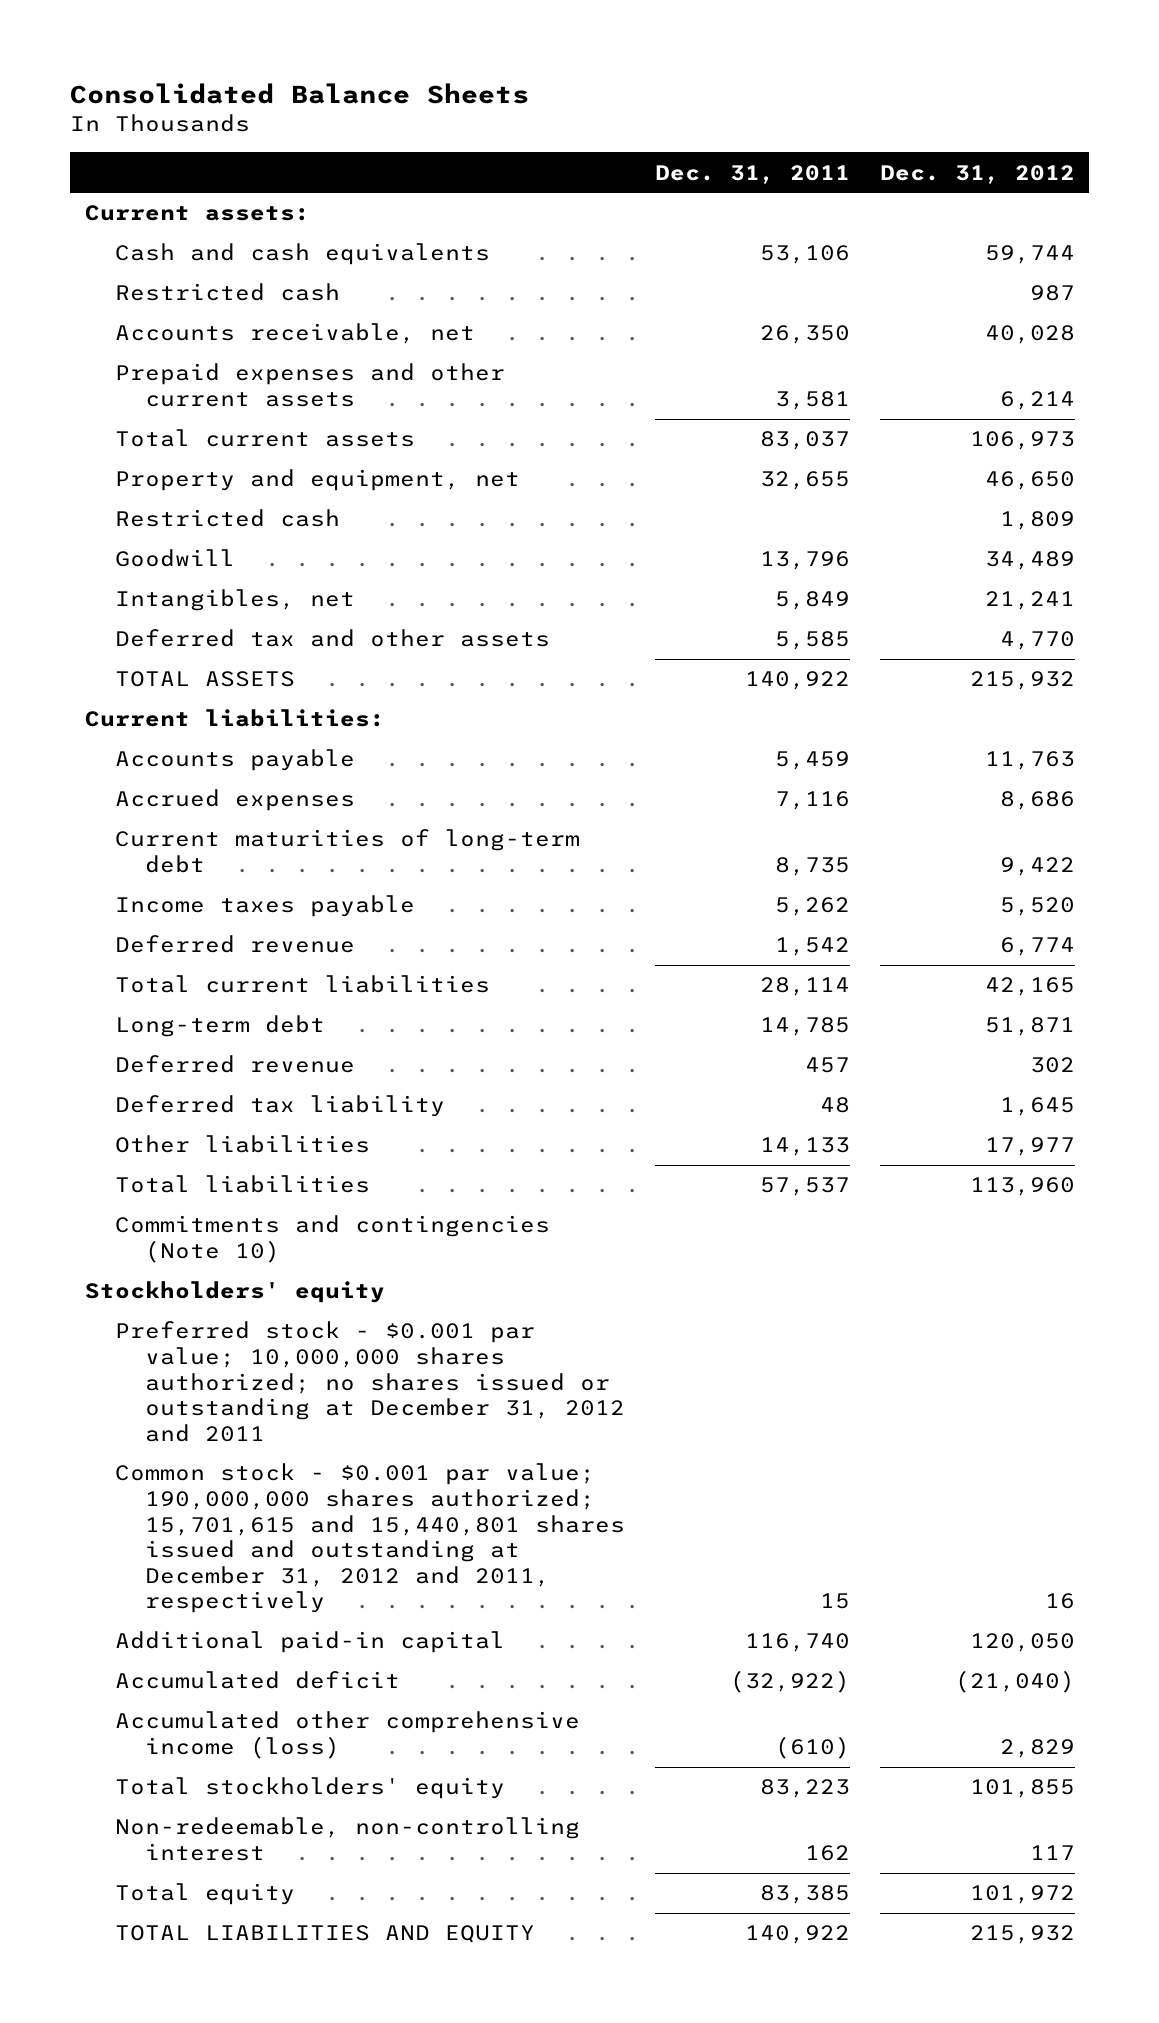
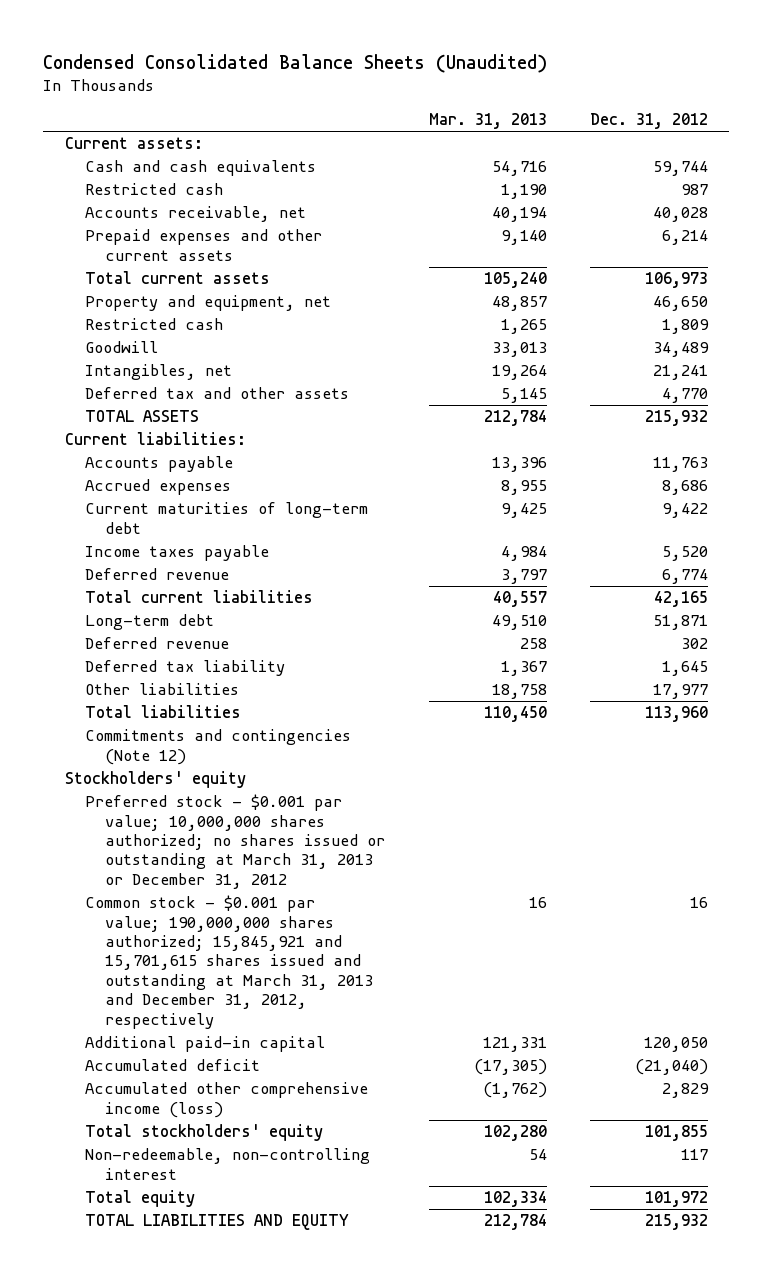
[69,82,529,104] Consolidated Balance Sheets -> [43,54,548,74] Condensed Consolidated Balance Sheets (Unaudited)
[654,164,850,184] Dec. 31, 2011 -> none
none -> [428,113,547,130] Mar. 31, 2013
[114,1215,550,1264] Commitments and contingencies (Note 10) -> [85,729,352,765] Commitments and contingencies (Note 12)
[114,1321,626,1442] Preferred stock - $0.001 par value; 10,000,000 shares authorized; no shares issued or outstanding at December 31, 2012 and 2011 -> [85,794,386,889] Preferred stock - $0.001 par value; 10,000,000 shares authorized; no shares issued or outstanding at March 31, 2013 or December 31, 2012
[114,1463,626,1614] Common stock - $0.001 par value; 190,000,000 shares authorized; 15,701,615 and 15,440,801 shares issued and outstanding at December 31, 2012 and 2011, respectively -> [85,895,374,1029] Common stock - $0.001 par value; 190,000,000 shares authorized; 15,845,921 and 15,701,615 shares issued and outstanding at March 31, 2013 and December 31, 2012, respectively

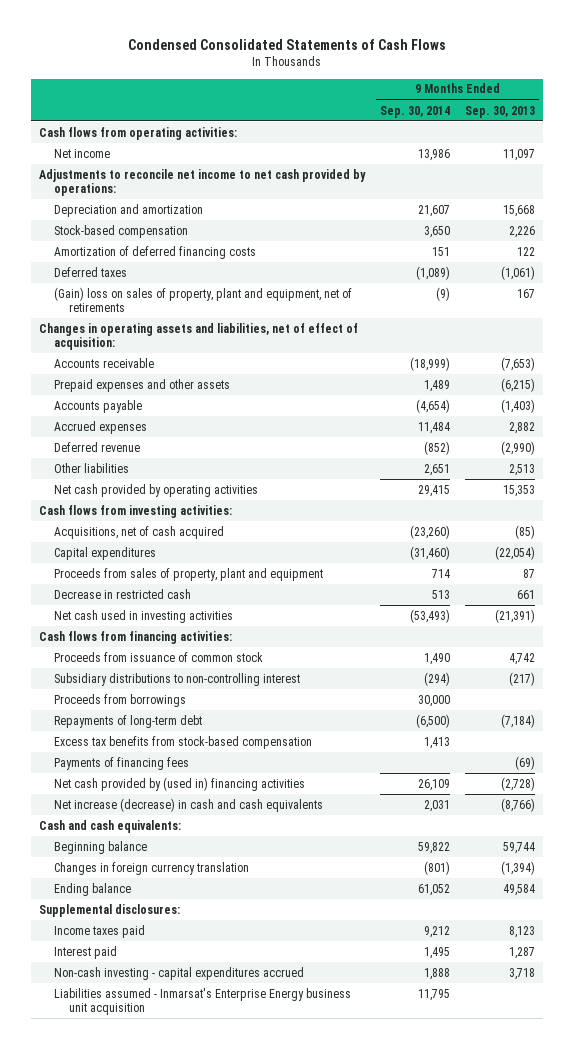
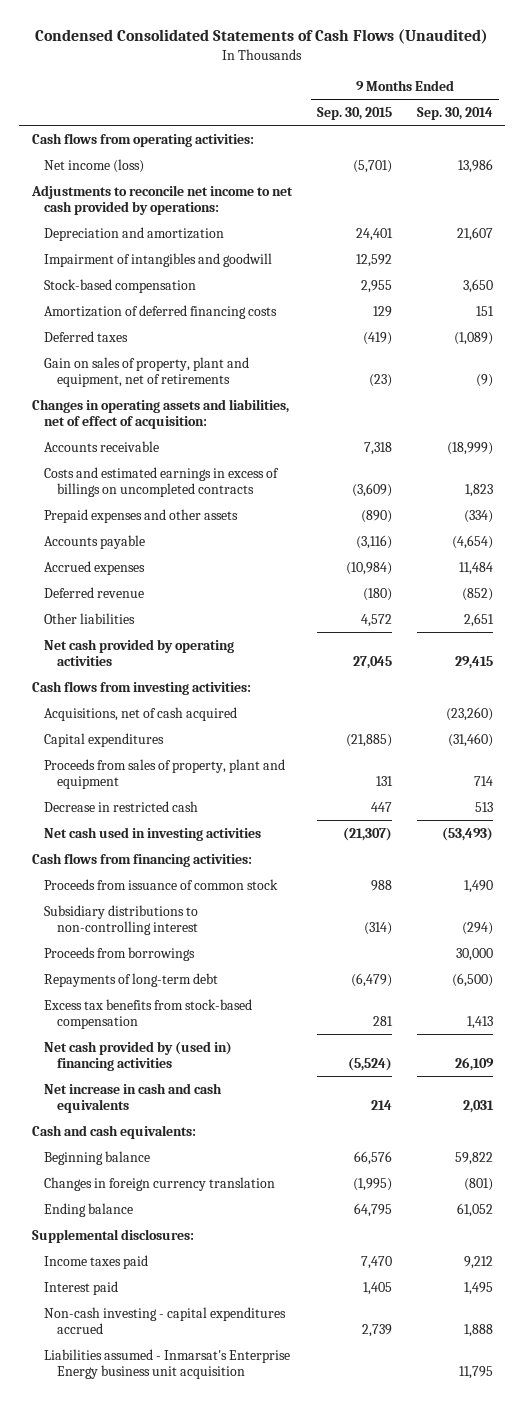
[127,39,446,51] Condensed Consolidated Statements of Cash Flows -> [35,29,489,45] Condensed Consolidated Statements of Cash Flows (Unaudited)
[465,105,536,118] Sep. 30, 2013 -> none
none -> [316,106,392,120] Sep. 30, 2015
[53,148,110,158] Net income -> [44,158,145,173] Net income (loss)
none -> [44,252,273,267] Impairment of intangibles and goodwill
[53,286,352,312] (Gain) loss on sales of property, plant and equipment, net of retirements -> [44,356,250,387] Gain on sales of property, plant and equipment, net of retirements
none -> [44,466,280,497] Costs and estimated earnings in excess of billings on uncompleted contracts
[423,379,450,392] 1,489 -> [463,509,493,523] (334)
[53,756,189,770] Payments of financing fees -> none
[53,797,323,812] Net increase (decrease) in cash and cash equivalents -> [44,1082,223,1113] Net increase in cash and cash equivalents

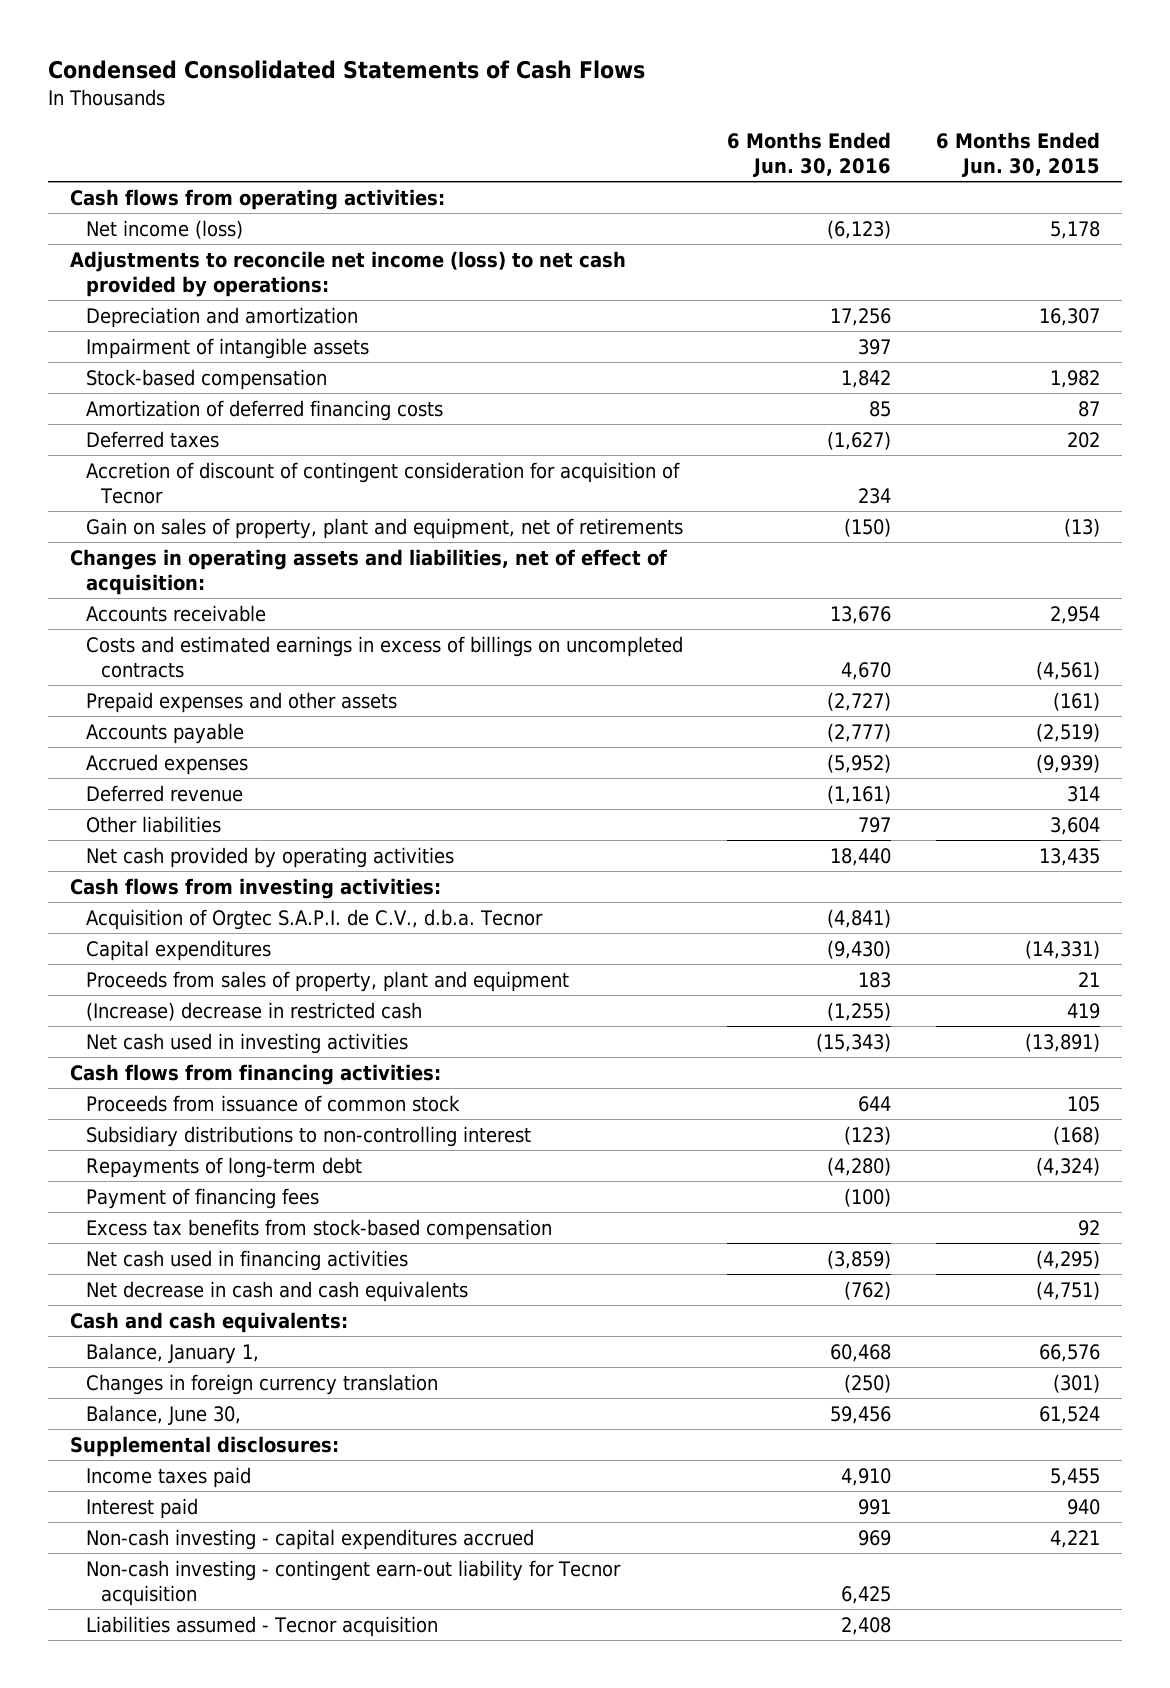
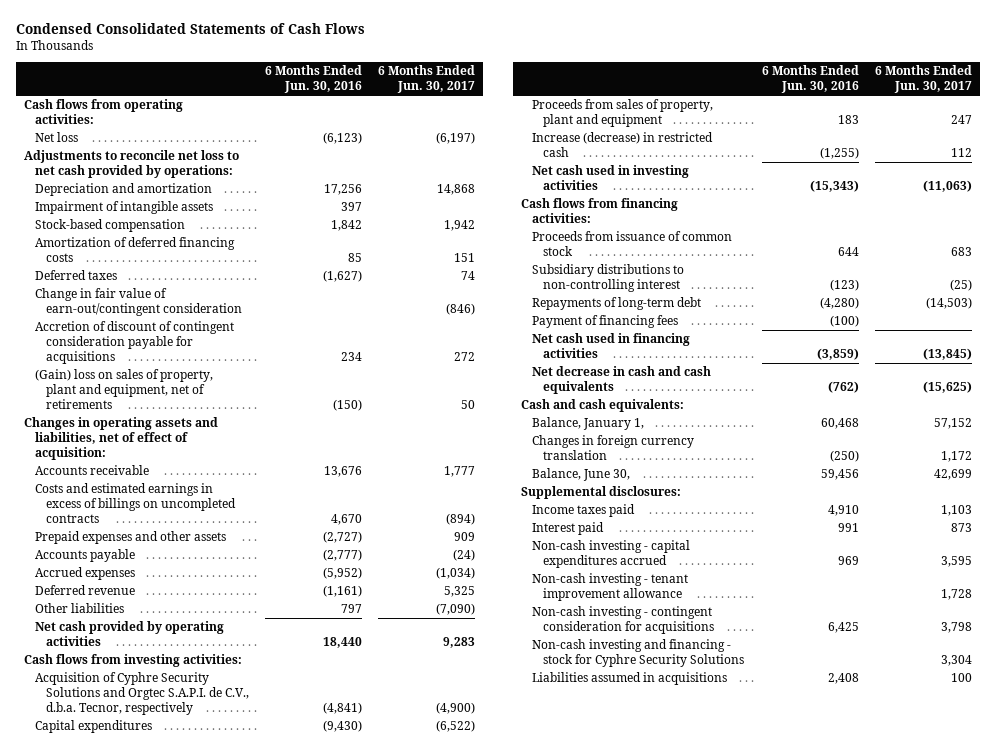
[936,131,1101,177] 6 Months Ended Jun. 30, 2015 -> none
none -> [378,65,476,94] 6 Months Ended Jun. 30, 2017
[85,219,243,239] Net income (loss) -> [34,132,78,143] Net loss
[70,250,627,298] Adjustments to reconcile net income (loss) to net cash provided by operations: -> [23,150,239,179] Adjustments to reconcile net loss to net cash provided by operations:
none -> [34,288,242,317] Change in fair value of earn-out/contingent consideration
[85,461,680,505] Accretion of discount of contingent consideration for acquisition of Tecnor -> [34,321,234,365] Accretion of discount of contingent consideration payable for acquisitions
[85,517,683,539] Gain on sales of property, plant and equipment, net of retirements -> [34,369,213,410] (Gain) loss on sales of property, plant and equipment, net of retirements
[85,908,543,930] Acquisition of Orgtec S.A.P.I. de C.V., d.b.a. Tecnor -> [34,672,249,716] Acquisition of Cyphre Security Solutions and Orgtec S.A.P.I. de C.V., d.b.a. Tecnor, respectively
[85,1001,422,1021] (Increase) decrease in restricted cash -> [531,132,713,158] Increase (decrease) in restricted cash
[85,1218,552,1240] Excess tax benefits from stock-based compensation -> none
none -> [531,573,688,602] Non-cash investing - tenant improvement allowance
[85,1559,621,1607] Non-cash investing - contingent earn-out liability for Tecnor acquisition -> [531,606,714,635] Non-cash investing - contingent consideration for acquisitions
none -> [531,639,744,668] Non-cash investing and financing - stock for Cyphre Security Solutions
[85,1615,438,1637] Liabilities assumed - Tecnor acquisition -> [531,672,727,686] Liabilities assumed in acquisitions

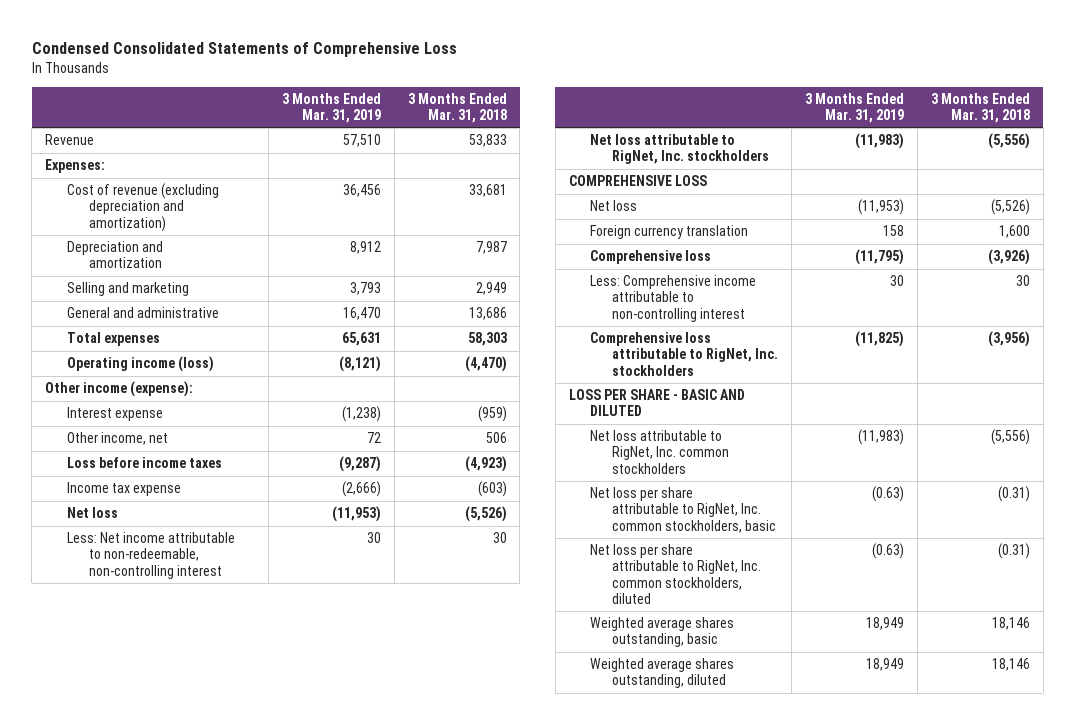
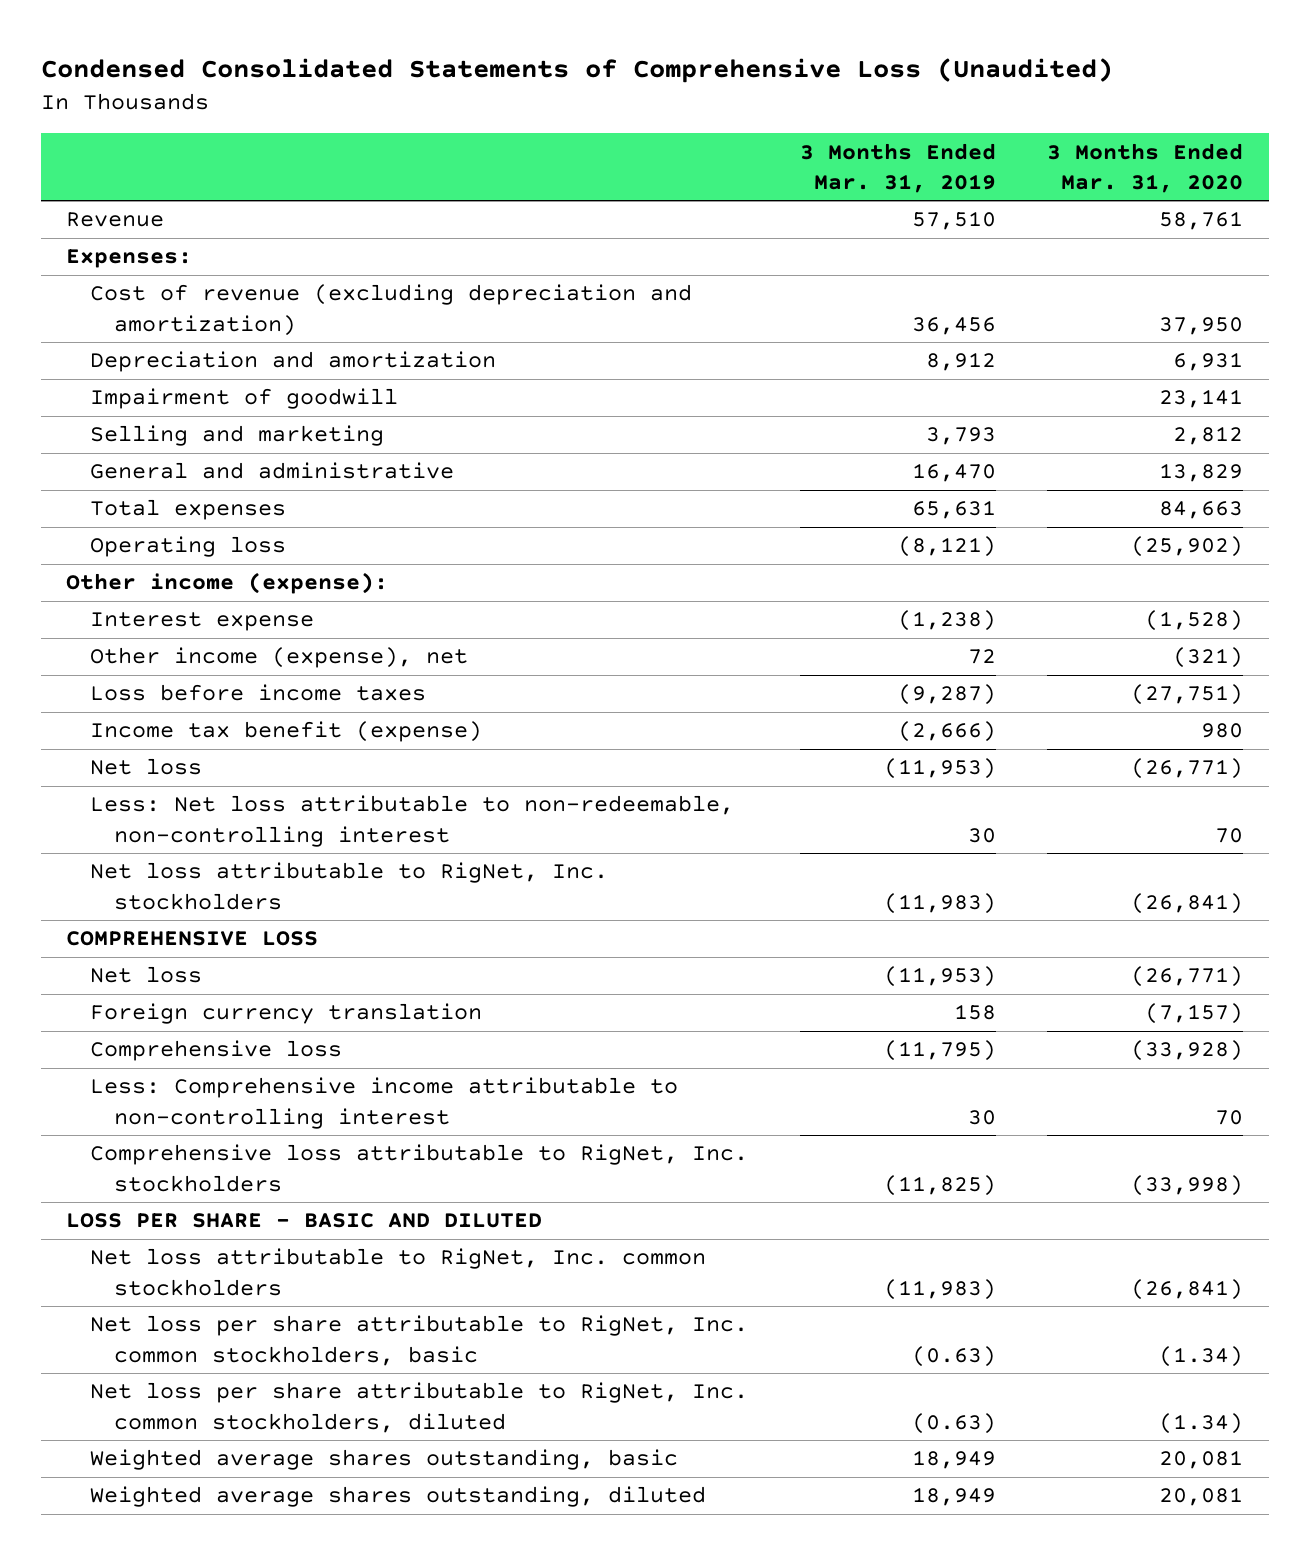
[31,41,457,57] Condensed Consolidated Statements of Comprehensive Loss -> [40,58,1113,84] Condensed Consolidated Statements of Comprehensive Loss (Unaudited)
[407,92,507,124] 3 Months Ended Mar. 31, 2018 -> none
none -> [1047,142,1244,194] 3 Months Ended Mar. 31, 2020
none -> [90,388,399,410] Impairment of goodwill
[67,356,215,373] Operating income (loss) -> [90,536,287,558] Operating loss
[67,432,169,446] Other income, net -> [90,647,469,669] Other income (expense), net
[67,482,182,497] Income tax expense -> [90,721,483,743] Income tax benefit (expense)
[67,532,236,579] Less: Net income attributable to non-redeemable, non-controlling interest -> [90,795,735,847] Less: Net loss attributable to non-redeemable, non-controlling interest

